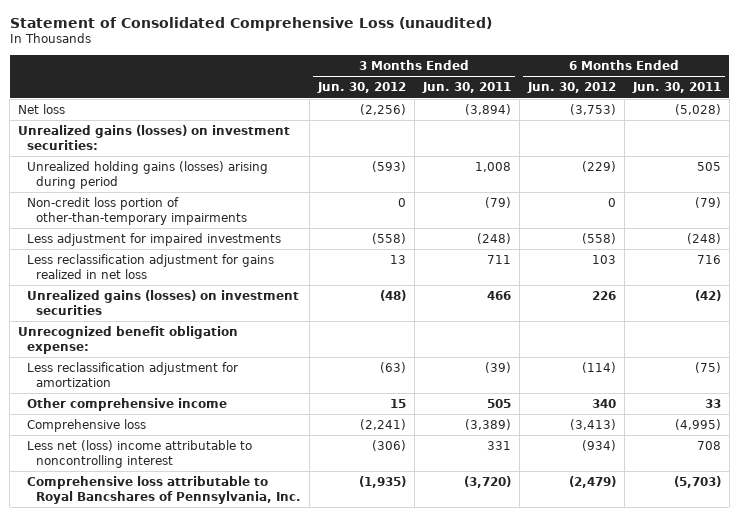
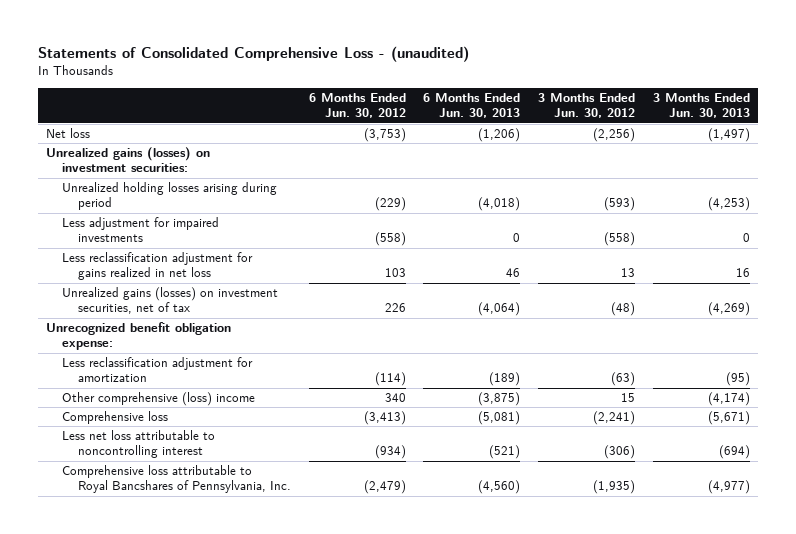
[9,16,492,31] Statement of Consolidated Comprehensive Loss (unaudited) -> [37,45,469,62] Statements of Consolidated Comprehensive Loss - (unaudited)
[421,82,511,94] Jun. 30, 2011 -> none
[631,82,721,94] Jun. 30, 2011 -> none
none -> [423,93,521,119] 6 Months Ended Jun. 30, 2013
none -> [652,93,750,119] 3 Months Ended Jun. 30, 2013
[26,196,247,225] Non-credit loss portion of other-than-temporary impairments -> none
[26,160,268,189] Unrealized holding gains (losses) arising during period -> [62,182,278,211] Unrealized holding losses arising during period
[26,289,299,315] Unrealized gains (losses) on investment securities -> [62,287,279,315] Unrealized gains (losses) on investment securities, net of tax
[26,397,227,411] Other comprehensive income -> [62,392,256,407] Other comprehensive (loss) income
[26,439,252,468] Less net (loss) income attributable to noncontrolling interest -> [62,430,216,459] Less net loss attributable to noncontrolling interest

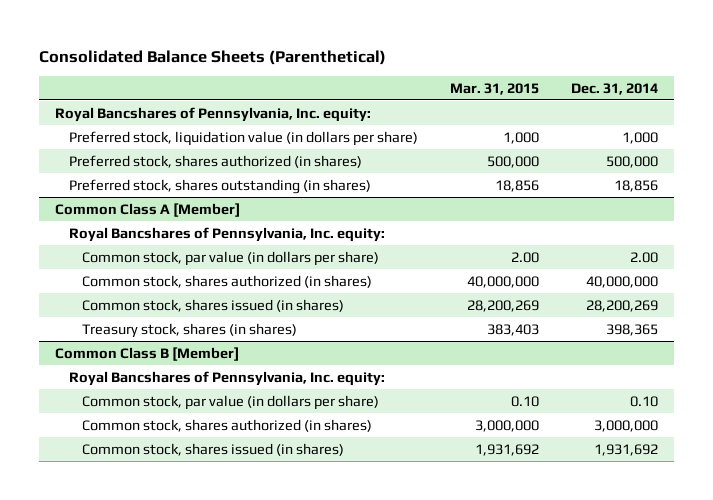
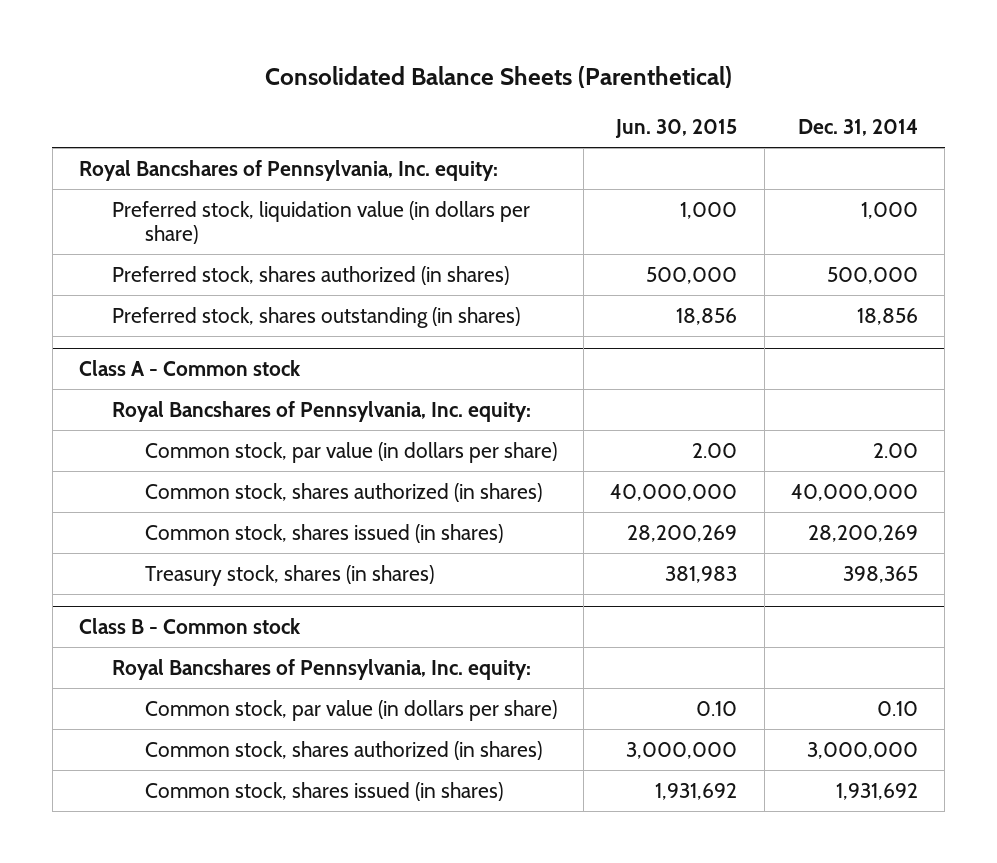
[449,82,539,95] Mar. 31, 2015 -> none
none -> [615,119,738,139] Jun. 30, 2015
[55,202,241,217] Common Class A [Member] -> [79,360,302,377] Class A - Common stock
[55,346,240,361] Common Class B [Member] -> [79,618,302,635] Class B - Common stock

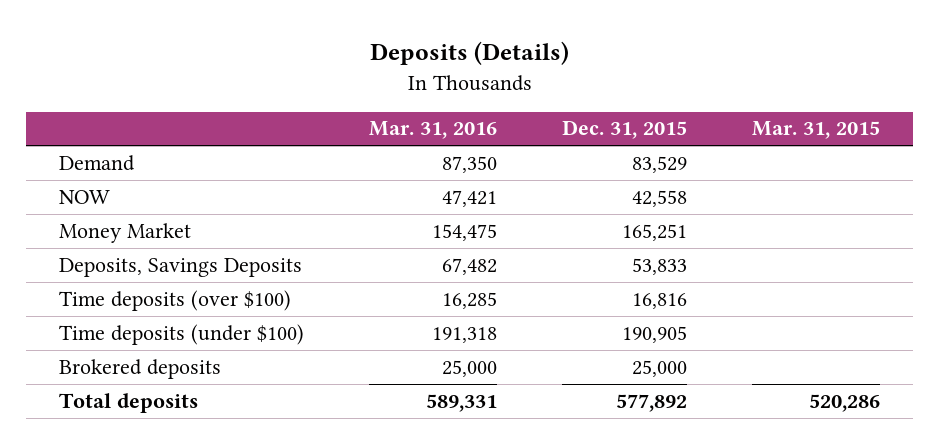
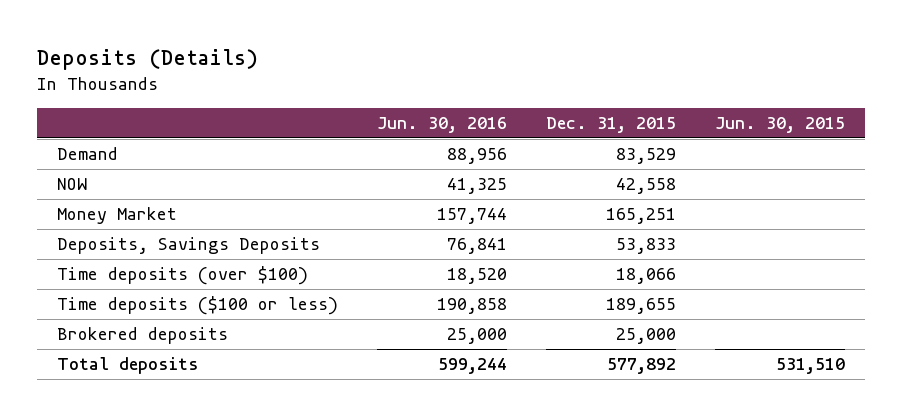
[369,121,498,140] Mar. 31, 2016 -> none
[752,121,881,140] Mar. 31, 2015 -> none
none -> [376,116,507,133] Jun. 30, 2016
none -> [714,116,845,133] Jun. 30, 2015
[632,292,688,309] 16,816 -> [615,268,676,285] 18,066
[58,323,304,345] Time deposits (under $100) -> [56,296,338,316] Time deposits ($100 or less)
[622,325,688,343] 190,905 -> [605,298,676,315] 189,655

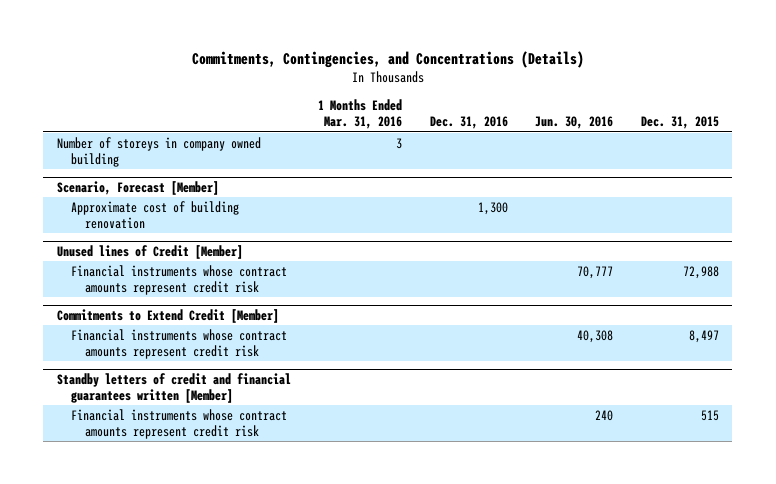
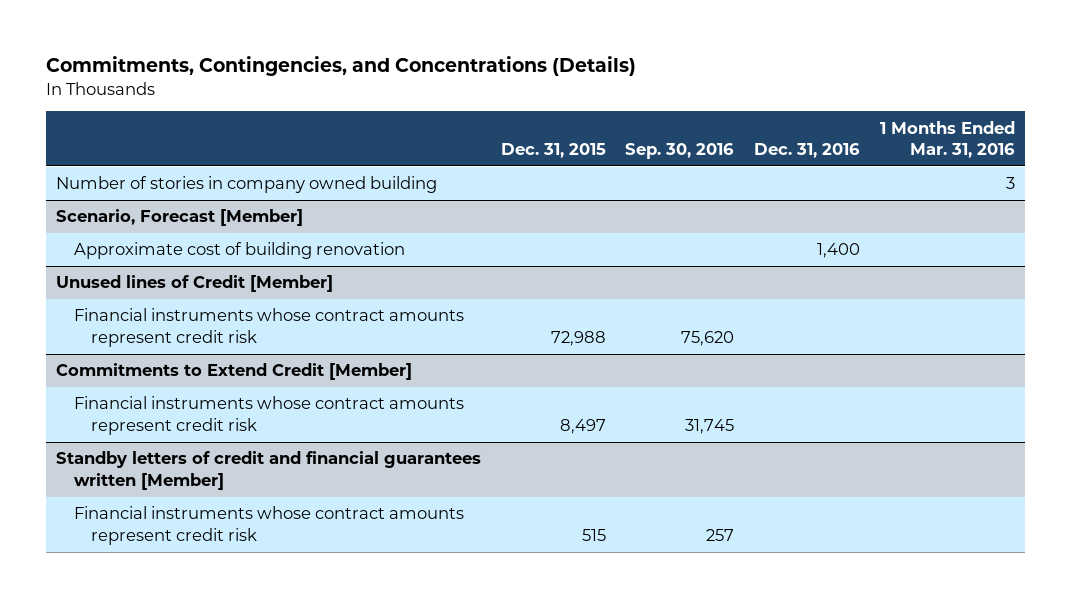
[535,116,614,130] Jun. 30, 2016 -> none
none -> [625,143,735,160] Sep. 30, 2016
[57,136,262,167] Number of storeys in company owned building -> [56,176,438,194] Number of stories in company owned building
[477,201,508,215] 1,300 -> [817,243,861,259] 1,400

